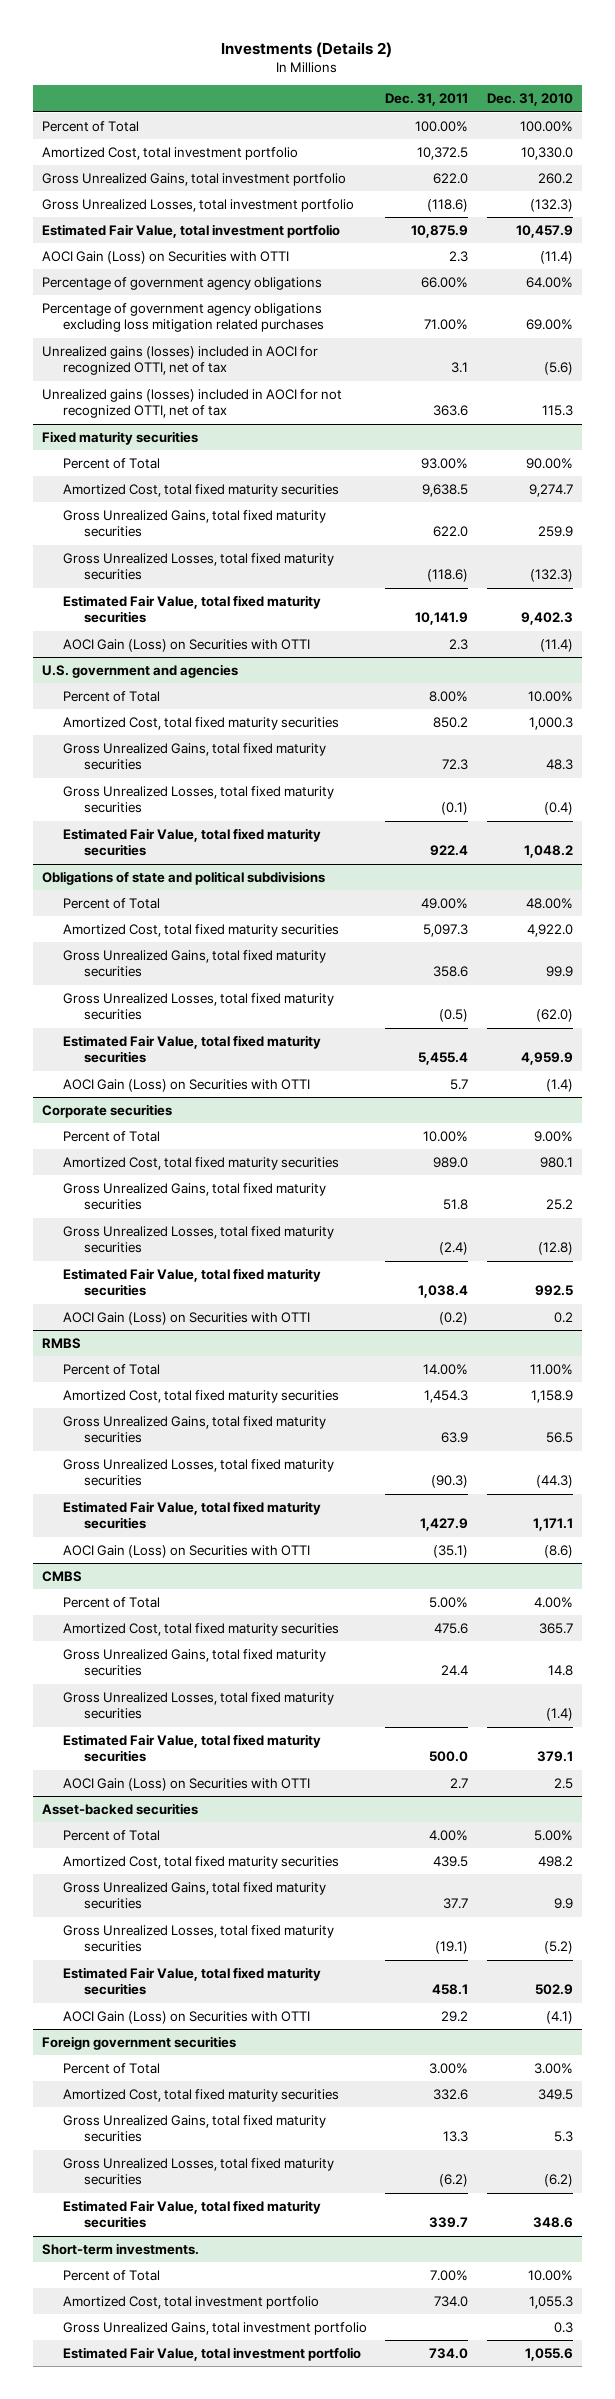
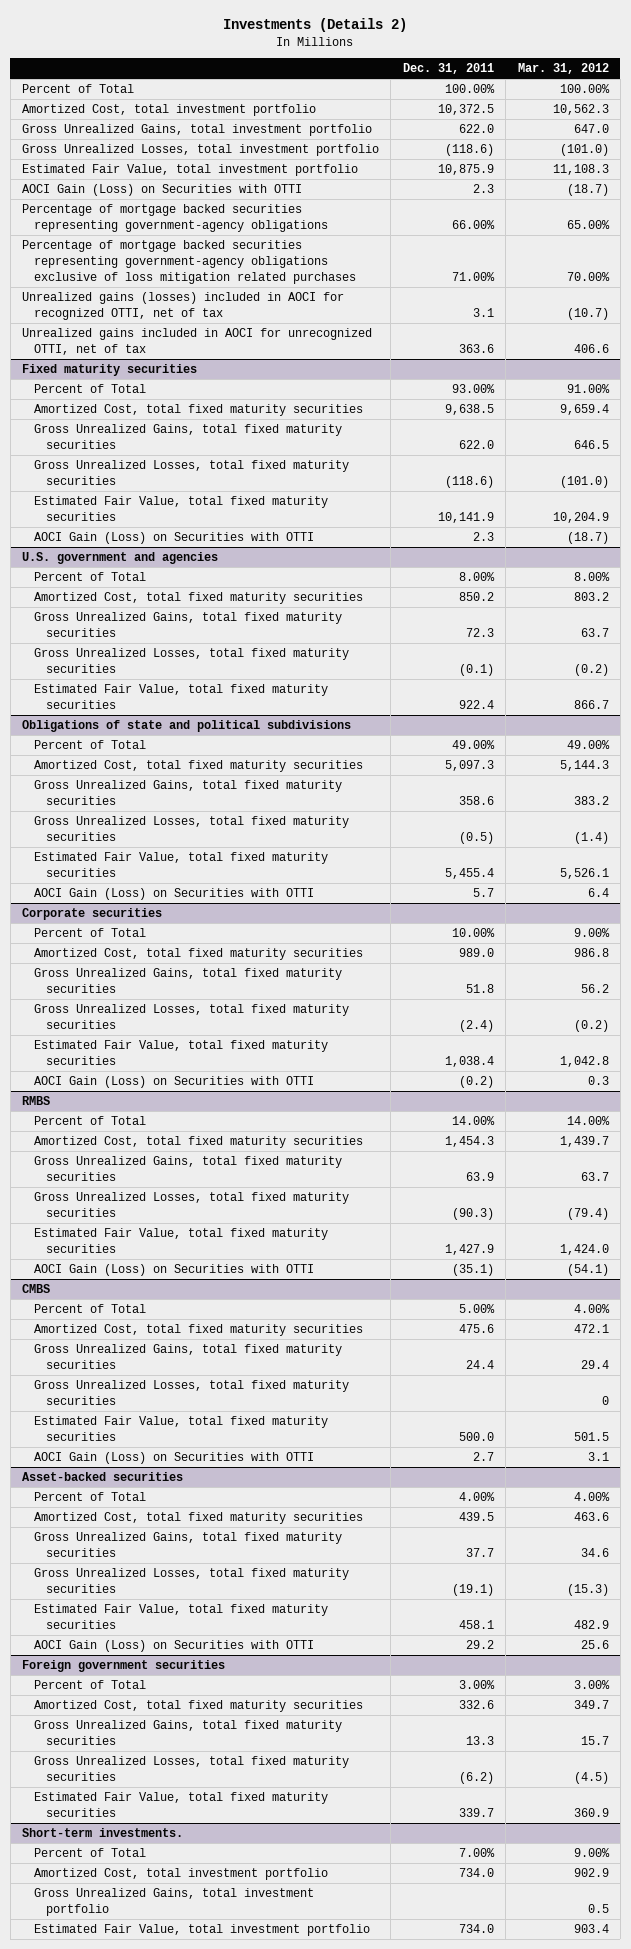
[486,93,573,107] Dec. 31, 2010 -> none
none -> [517,63,609,75] Mar. 31, 2012
[42,276,323,290] Percentage of government agency obligations -> [22,204,328,233] Percentage of mortgage backed securities representing government-agency obligations
[42,302,325,333] Percentage of government agency obligations excluding loss mitigation related purchases -> [22,240,356,284] Percentage of mortgage backed securities representing government-agency obligations exclusive of loss mitigation related purchases
[42,388,343,419] Unrealized gains (losses) included in AOCI for not recognized OTTI, net of tax -> [22,328,373,356] Unrealized gains included in AOCI for unrecognized OTTI, net of tax

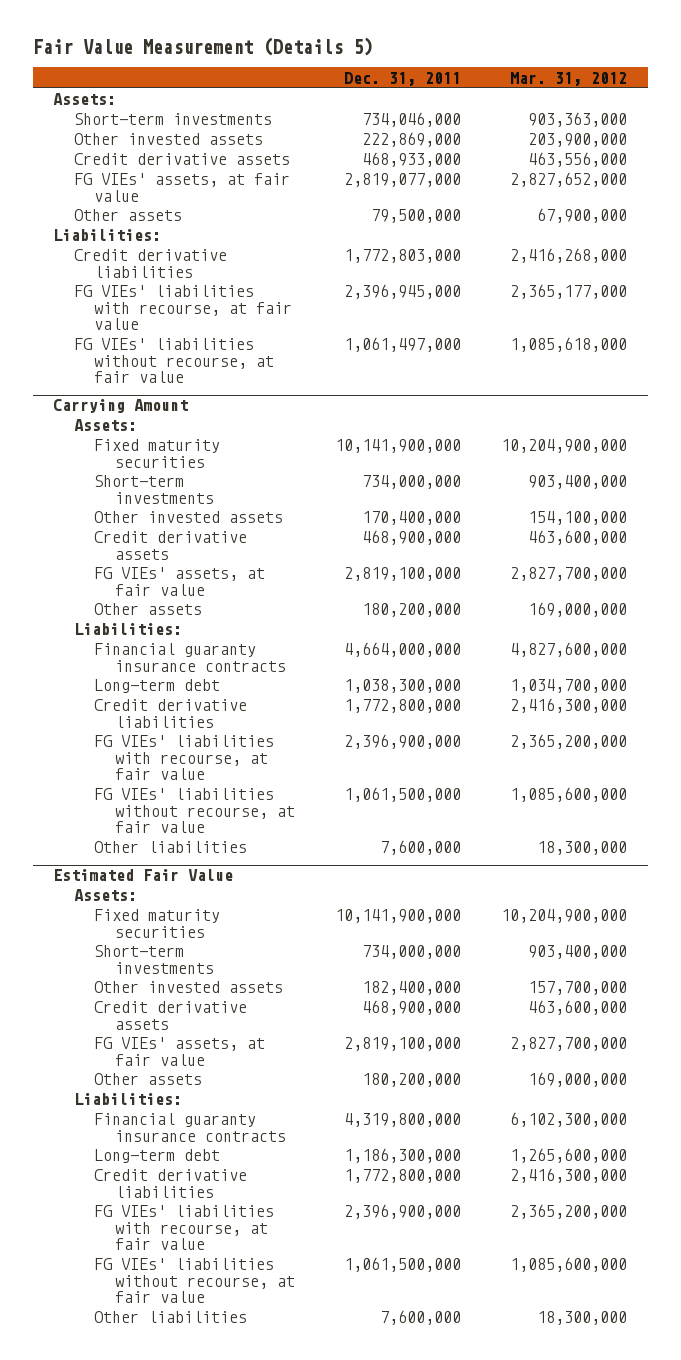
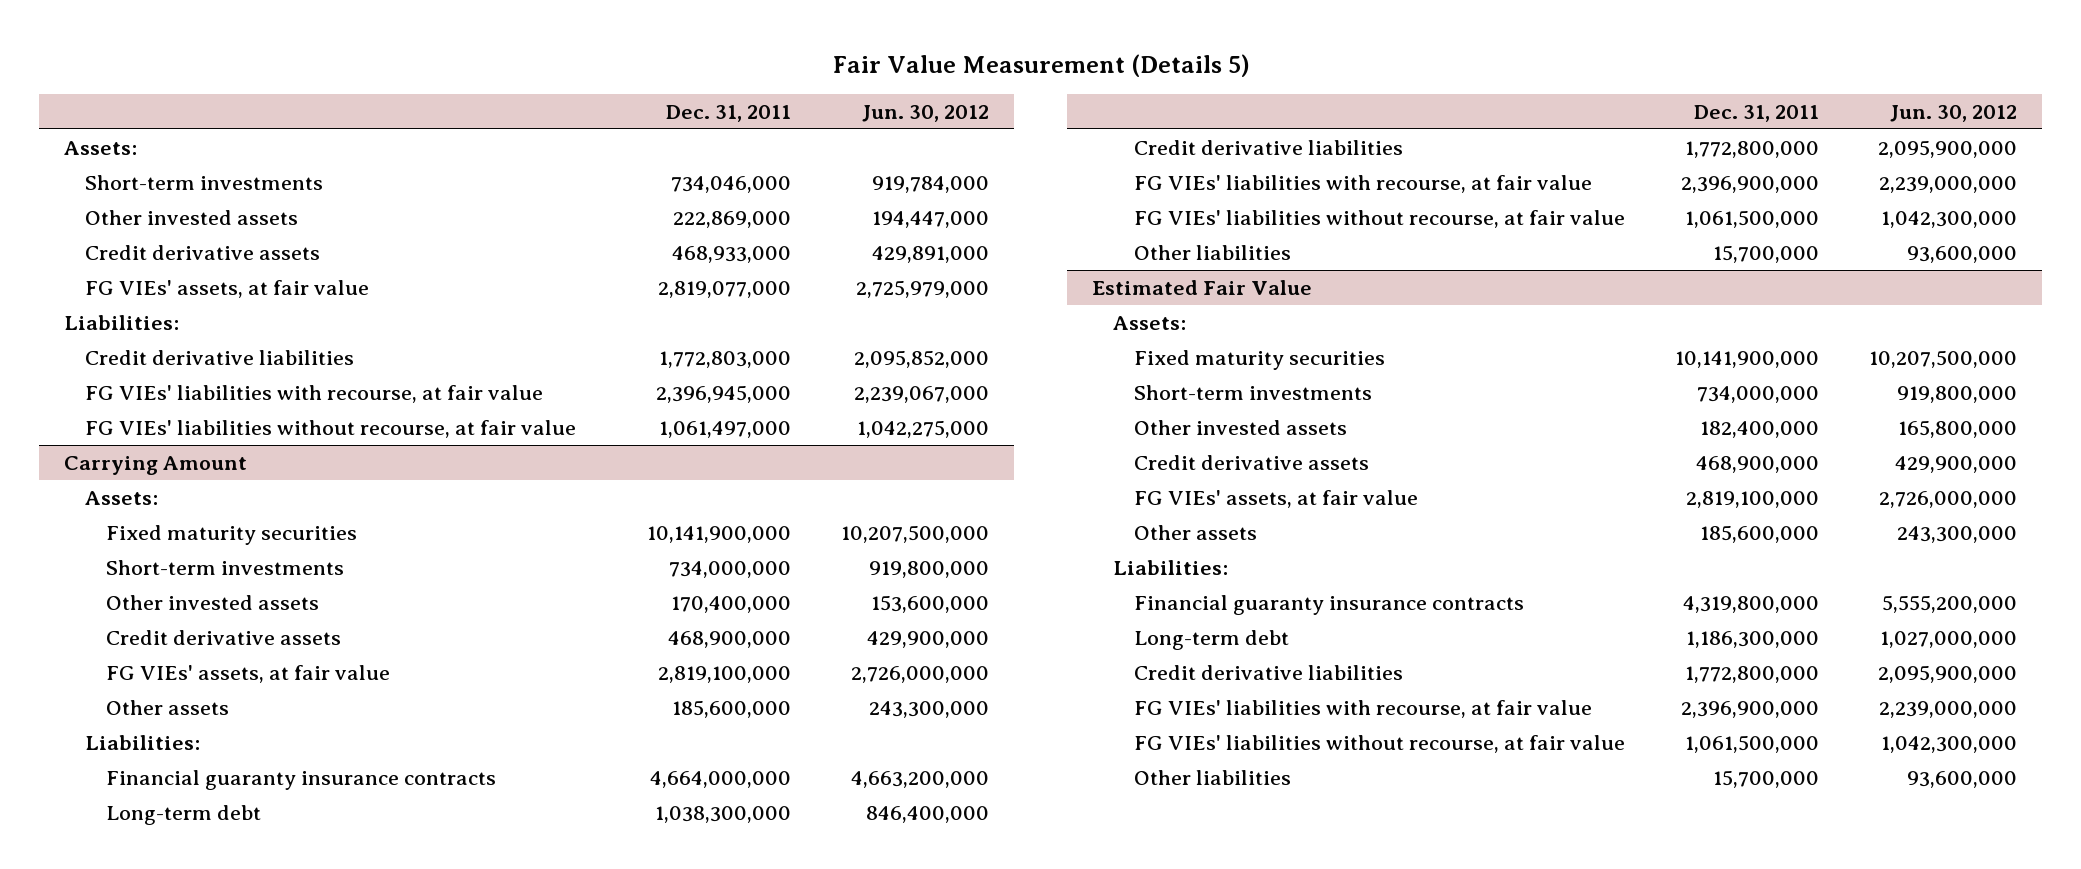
[510,71,628,86] Mar. 31, 2012 -> none
none -> [861,105,989,123] Jun. 30, 2012
[73,209,182,222] Other assets -> none
[362,603,462,618] 180,200,000 -> [672,699,792,718] 185,600,000
[380,840,462,856] 7,600,000 -> [1712,244,1819,263] 15,700,000
[362,1073,462,1088] 180,200,000 -> [1699,524,1819,543] 185,600,000
[380,1310,462,1326] 7,600,000 -> [1712,769,1819,788] 15,700,000

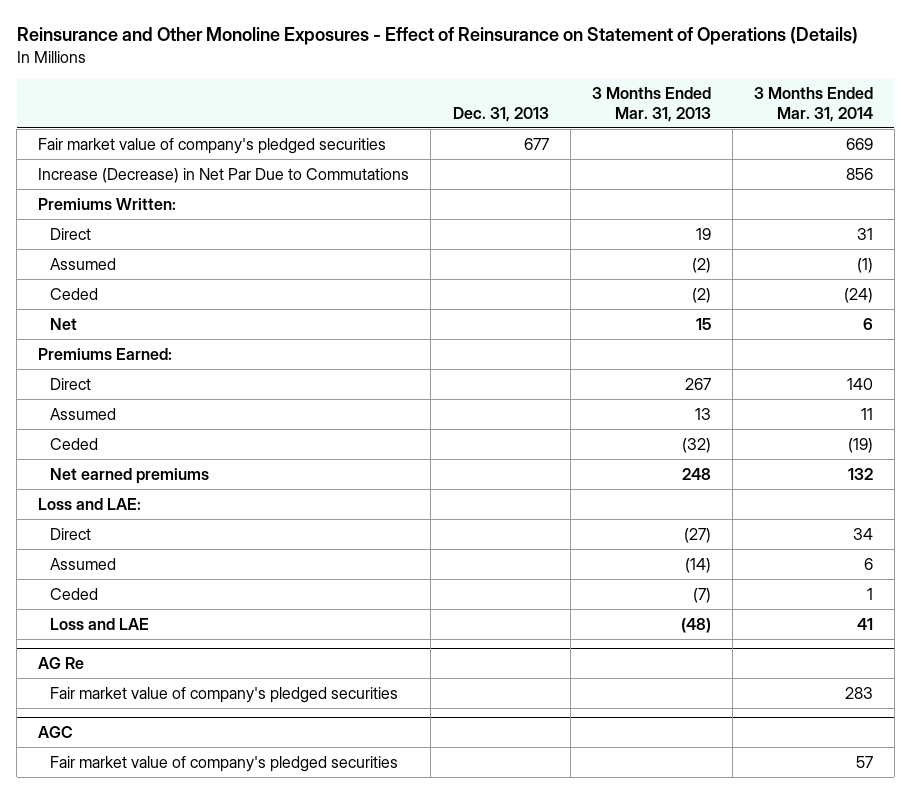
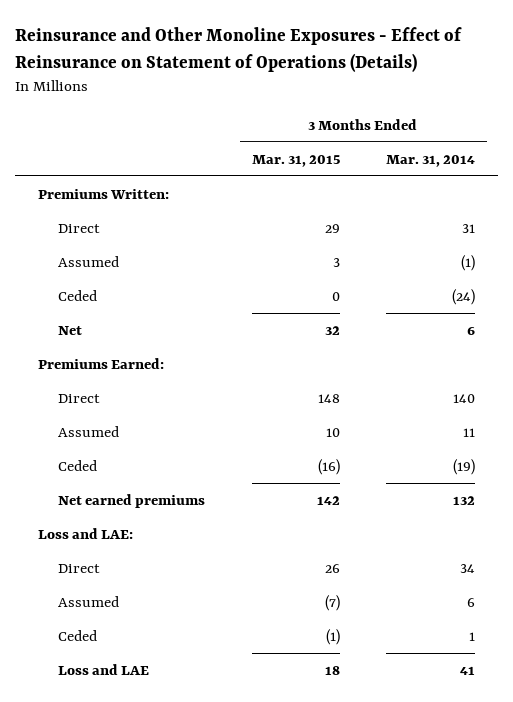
[452,106,549,122] Dec. 31, 2013 -> none
[591,87,711,122] 3 Months Ended Mar. 31, 2013 -> none
none -> [251,154,340,167] Mar. 31, 2015
[38,137,387,154] Fair market value of company's pledged securities -> none
[38,167,410,183] Increase (Decrease) in Net Par Due to Commutations -> none
[38,657,85,670] AG Re -> none
[50,686,399,703] Fair market value of company's pledged securities -> none
[38,726,74,739] AGC -> none
[50,755,399,772] Fair market value of company's pledged securities -> none

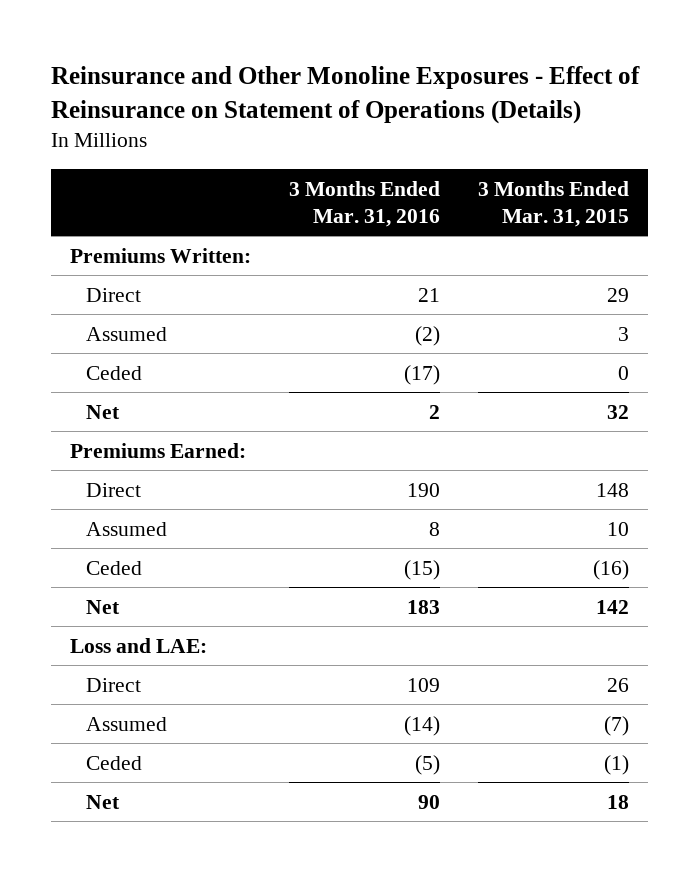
[386,154,476,167] Mar. 31, 2014 -> none
none -> [288,180,440,227] 3 Months Ended Mar. 31, 2016
[58,493,206,508] Net earned premiums -> [85,599,120,614] Net
[58,663,150,675] Loss and LAE -> [85,794,120,809] Net

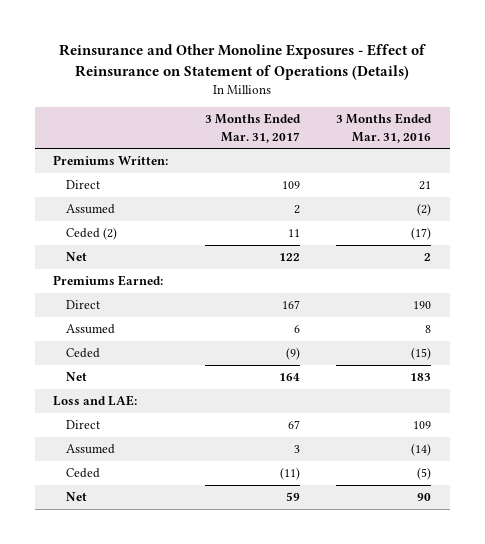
[478,180,630,227] 3 Months Ended Mar. 31, 2015 -> none
none -> [204,113,301,143] 3 Months Ended Mar. 31, 2017
[85,365,142,380] Ceded -> [66,227,118,241] Ceded (2)

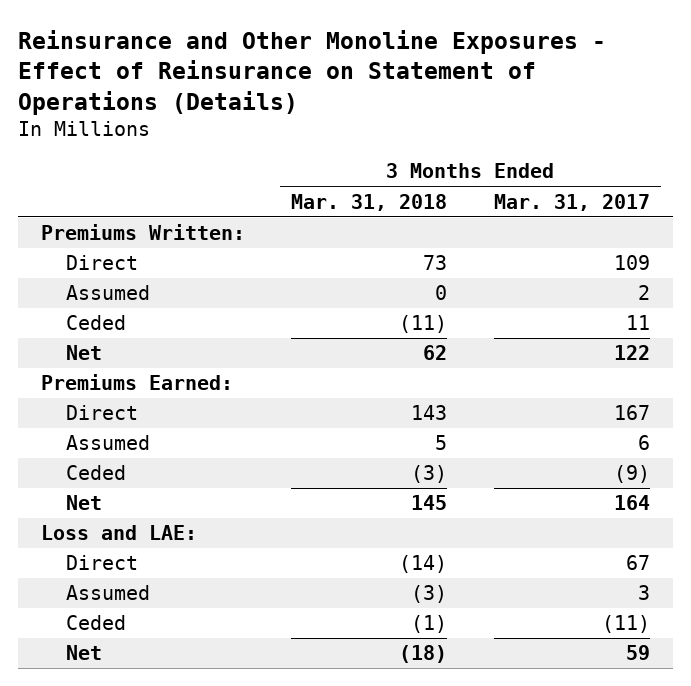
[336,113,433,143] 3 Months Ended Mar. 31, 2016 -> none
none -> [291,193,448,211] Mar. 31, 2018
[66,227,118,241] Ceded (2) -> [66,315,127,331] Ceded

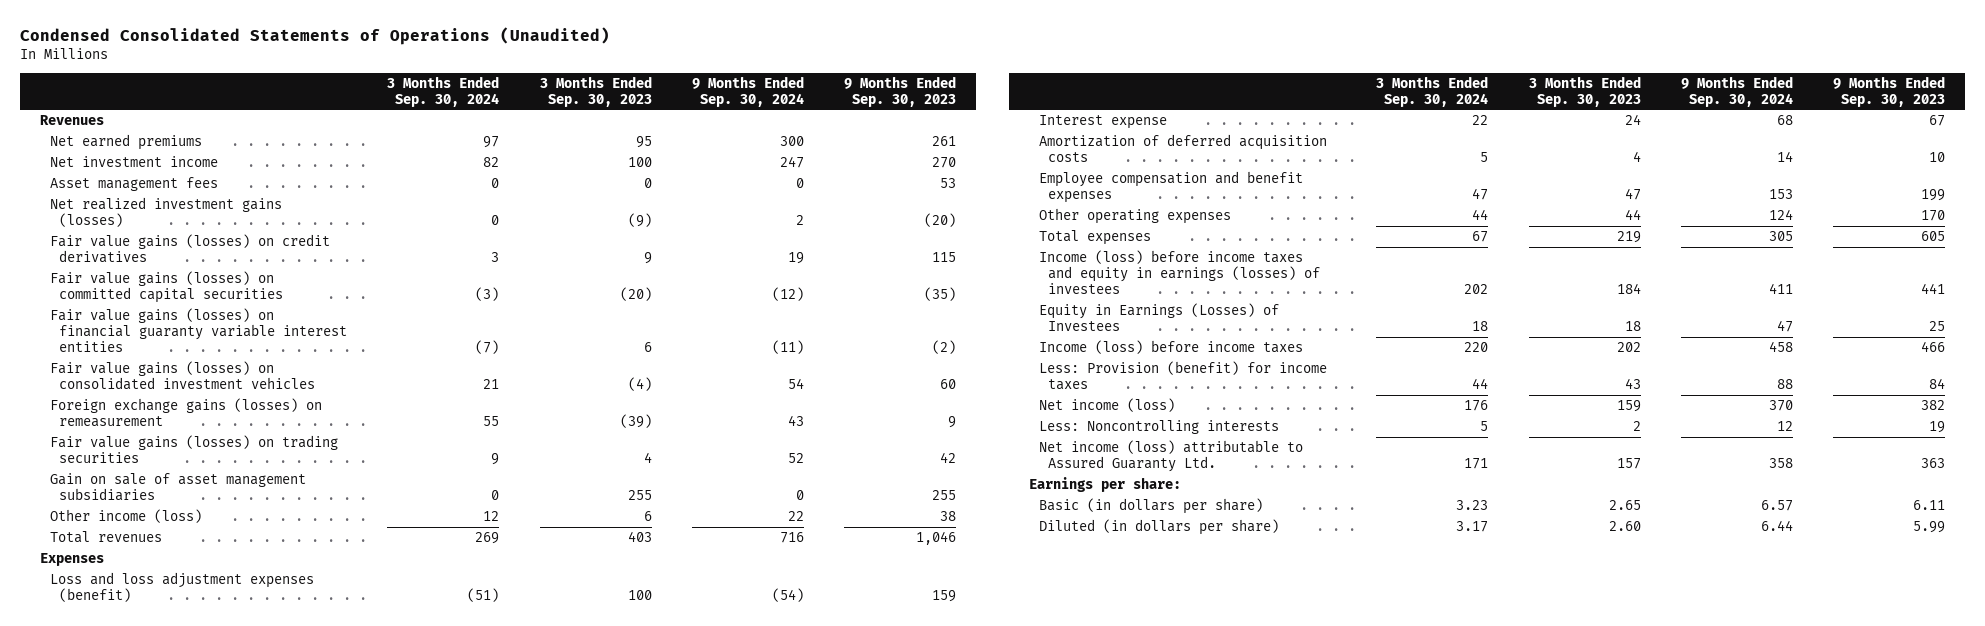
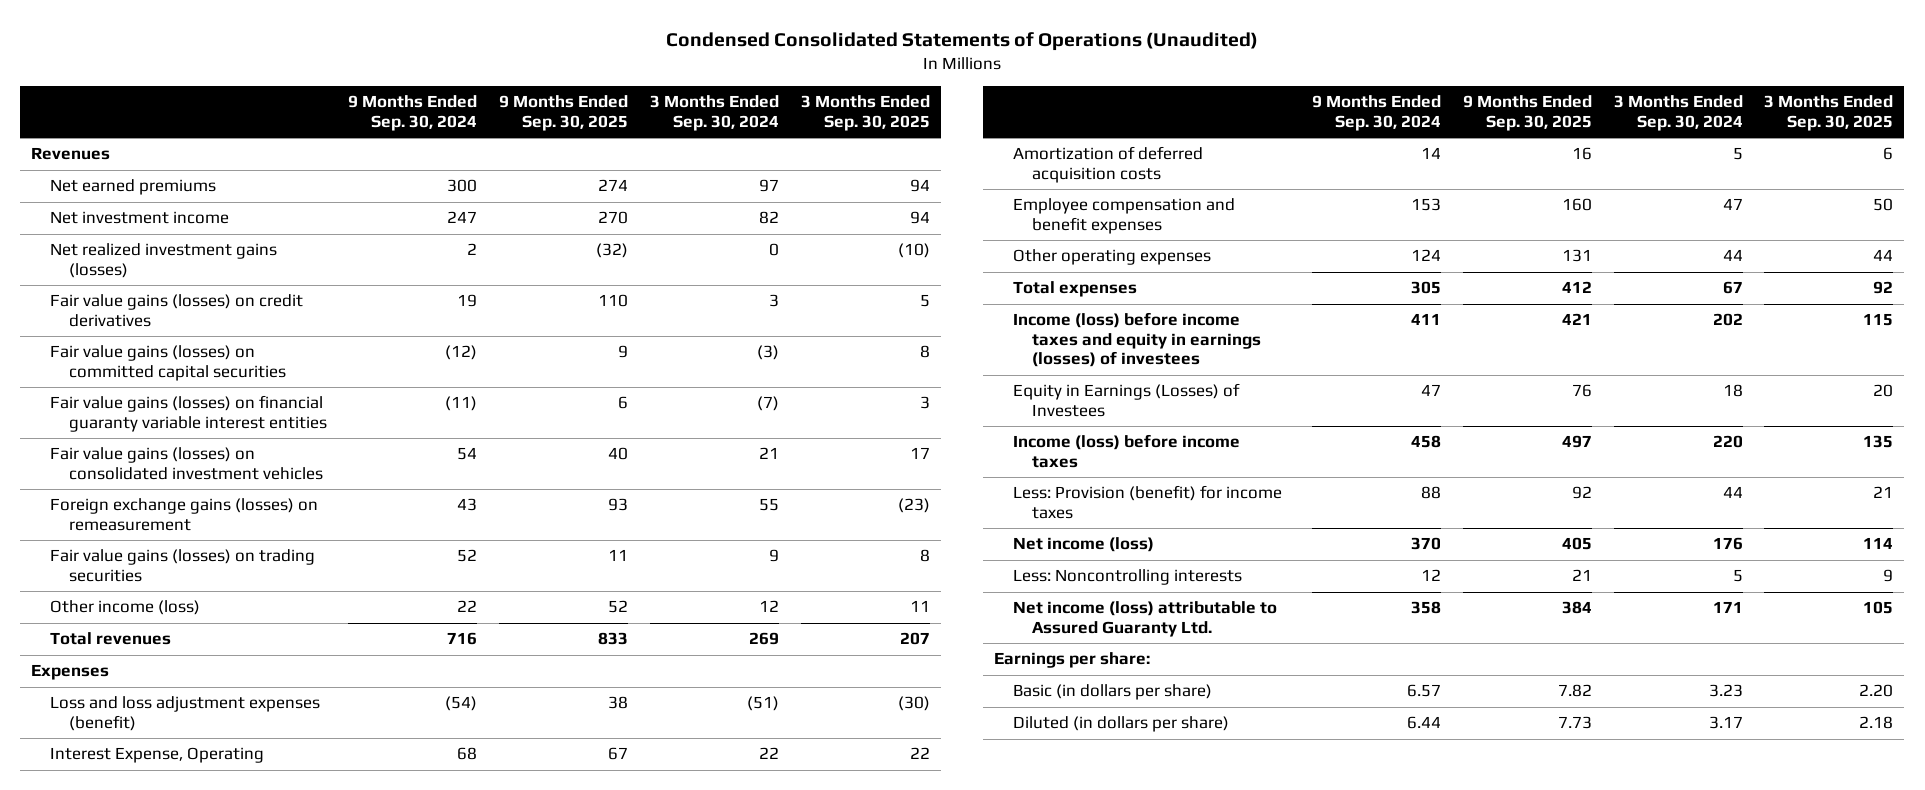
[539,75,652,107] 3 Months Ended Sep. 30, 2023 -> none
[843,75,956,107] 9 Months Ended Sep. 30, 2023 -> none
none -> [499,95,629,131] 9 Months Ended Sep. 30, 2025
none -> [801,95,931,131] 3 Months Ended Sep. 30, 2025
[49,176,218,191] Asset management fees -> none
[49,472,306,502] Gain on sale of asset management subsidiaries -> none
[1038,114,1167,129] Interest expense -> [49,747,264,764] Interest Expense, Operating

